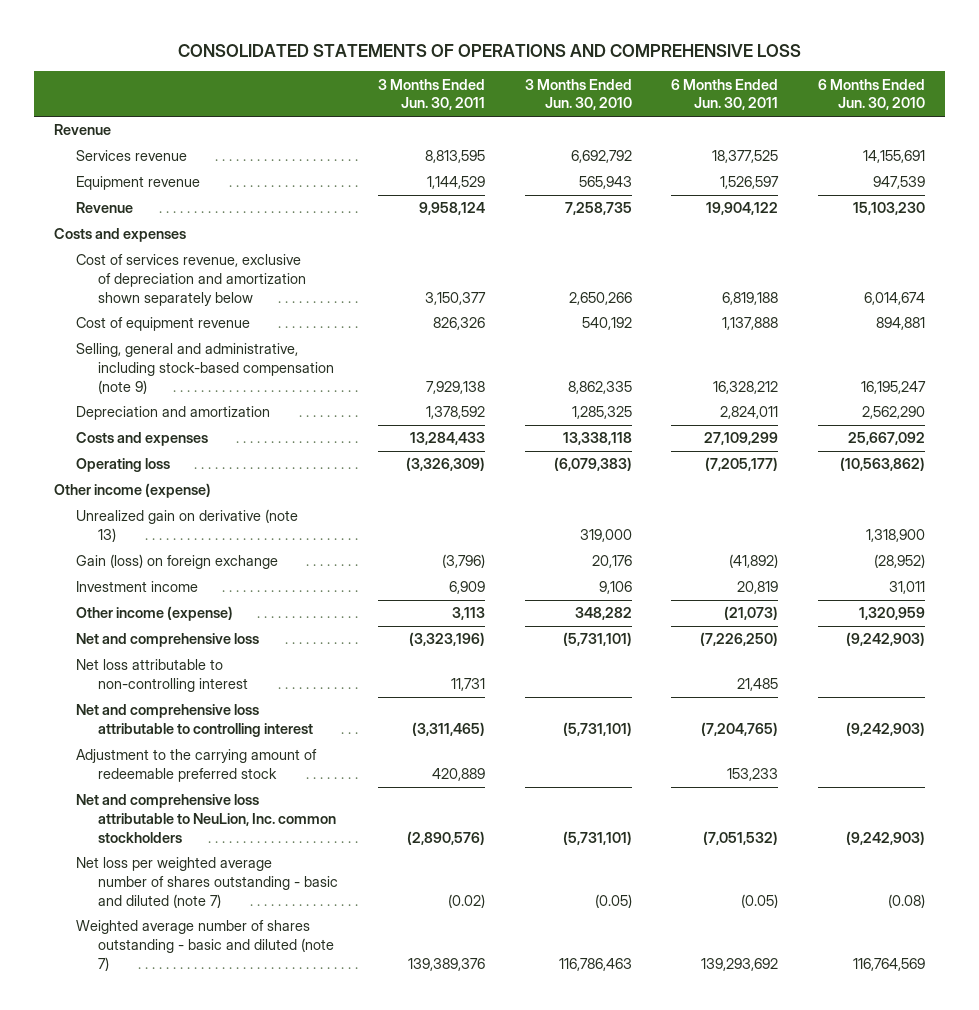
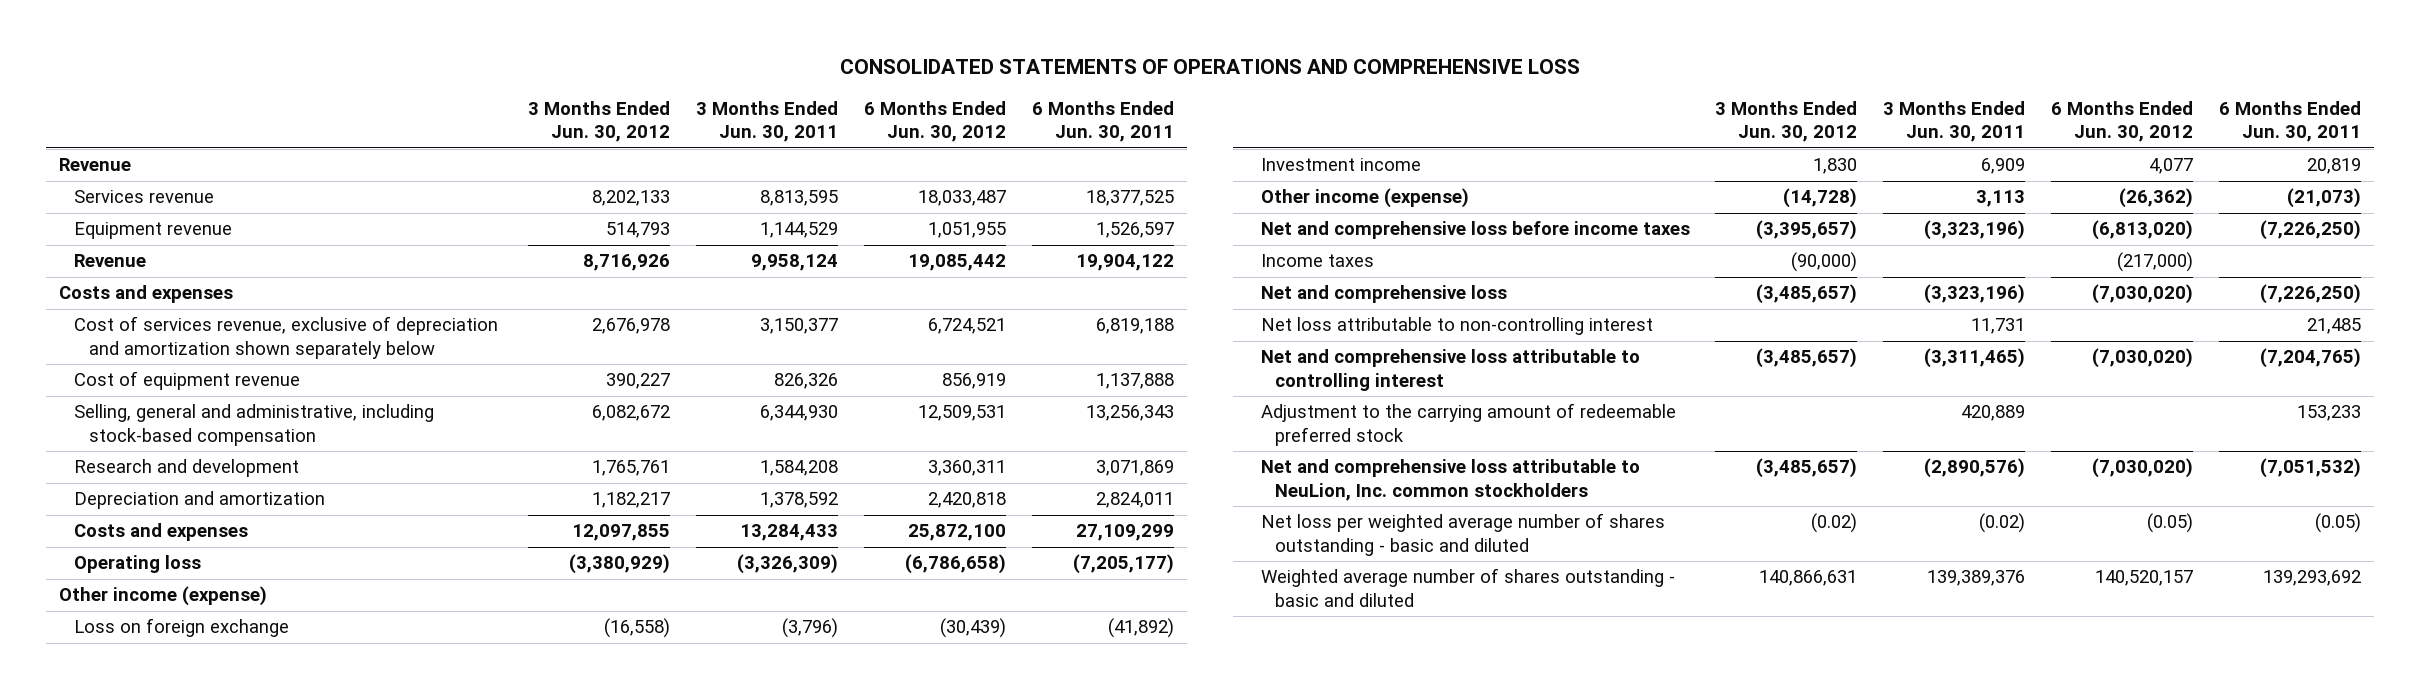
[524,78,632,111] 3 Months Ended Jun. 30, 2010 -> none
[818,78,926,111] 6 Months Ended Jun. 30, 2010 -> none
none -> [528,101,671,143] 3 Months Ended Jun. 30, 2012
none -> [864,101,1007,143] 6 Months Ended Jun. 30, 2012
[75,343,335,394] Selling, general and administrative, including stock-based compensation (note 9) -> [73,404,434,446] Selling, general and administrative, including stock-based compensation
[425,380,485,394] 7,929,138 -> [760,405,839,422] 6,344,930
[713,380,779,394] 16,328,212 -> [1085,405,1174,422] 13,256,343
none -> [73,459,299,478] Research and development
[75,509,298,543] Unrealized gain on derivative (note 13) -> none
[75,554,278,570] Gain (loss) on foreign exchange -> [73,618,289,638] Loss on foreign exchange
none -> [1260,221,1690,240] Net and comprehensive loss before income taxes
none -> [1260,254,1374,268] Income taxes
[75,857,339,908] Net loss per weighted average number of shares outstanding - basic and diluted (note 7) -> [1260,513,1665,556] Net loss per weighted average number of shares outstanding - basic and diluted
[75,920,335,971] Weighted average number of shares outstanding - basic and diluted (note 7) -> [1260,568,1675,607] Weighted average number of shares outstanding - basic and diluted

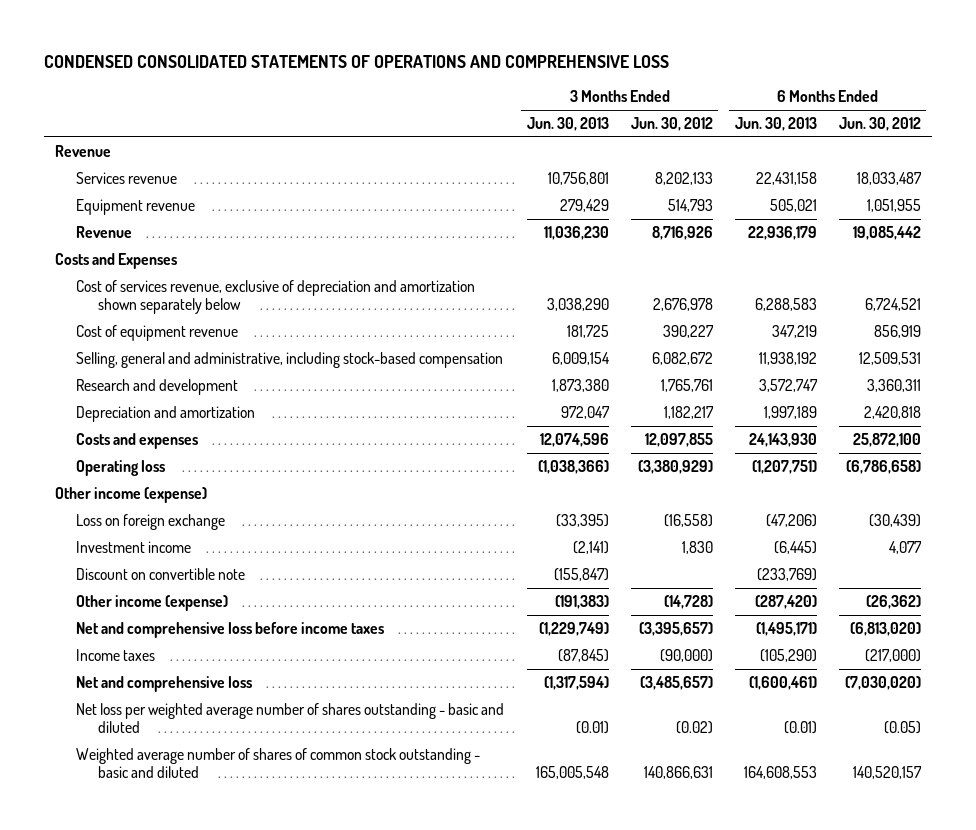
[839,59,1580,75] CONSOLIDATED STATEMENTS OF OPERATIONS AND COMPREHENSIVE LOSS -> [44,55,670,69] CONDENSED CONSOLIDATED STATEMENTS OF OPERATIONS AND COMPREHENSIVE LOSS
[696,101,839,143] 3 Months Ended Jun. 30, 2011 -> none
[1031,101,1174,143] 6 Months Ended Jun. 30, 2011 -> none
none -> [526,117,609,132] Jun. 30, 2013
none -> [734,117,817,132] Jun. 30, 2013
[58,285,233,304] Costs and expenses -> [55,252,178,269] Costs and Expenses
none -> [76,567,246,580] Discount on convertible note
[1260,317,1653,336] Net loss attributable to non-controlling interest -> none
[1260,349,1640,391] Net and comprehensive loss attributable to controlling interest -> none
[1260,403,1676,446] Adjustment to the carrying amount of redeemable preferred stock -> none
[1260,459,1640,501] Net and comprehensive loss attributable to NeuLion, Inc. common stockholders -> none
[1260,568,1675,607] Weighted average number of shares outstanding - basic and diluted -> [76,747,481,779] Weighted average number of shares of common stock outstanding - basic and diluted

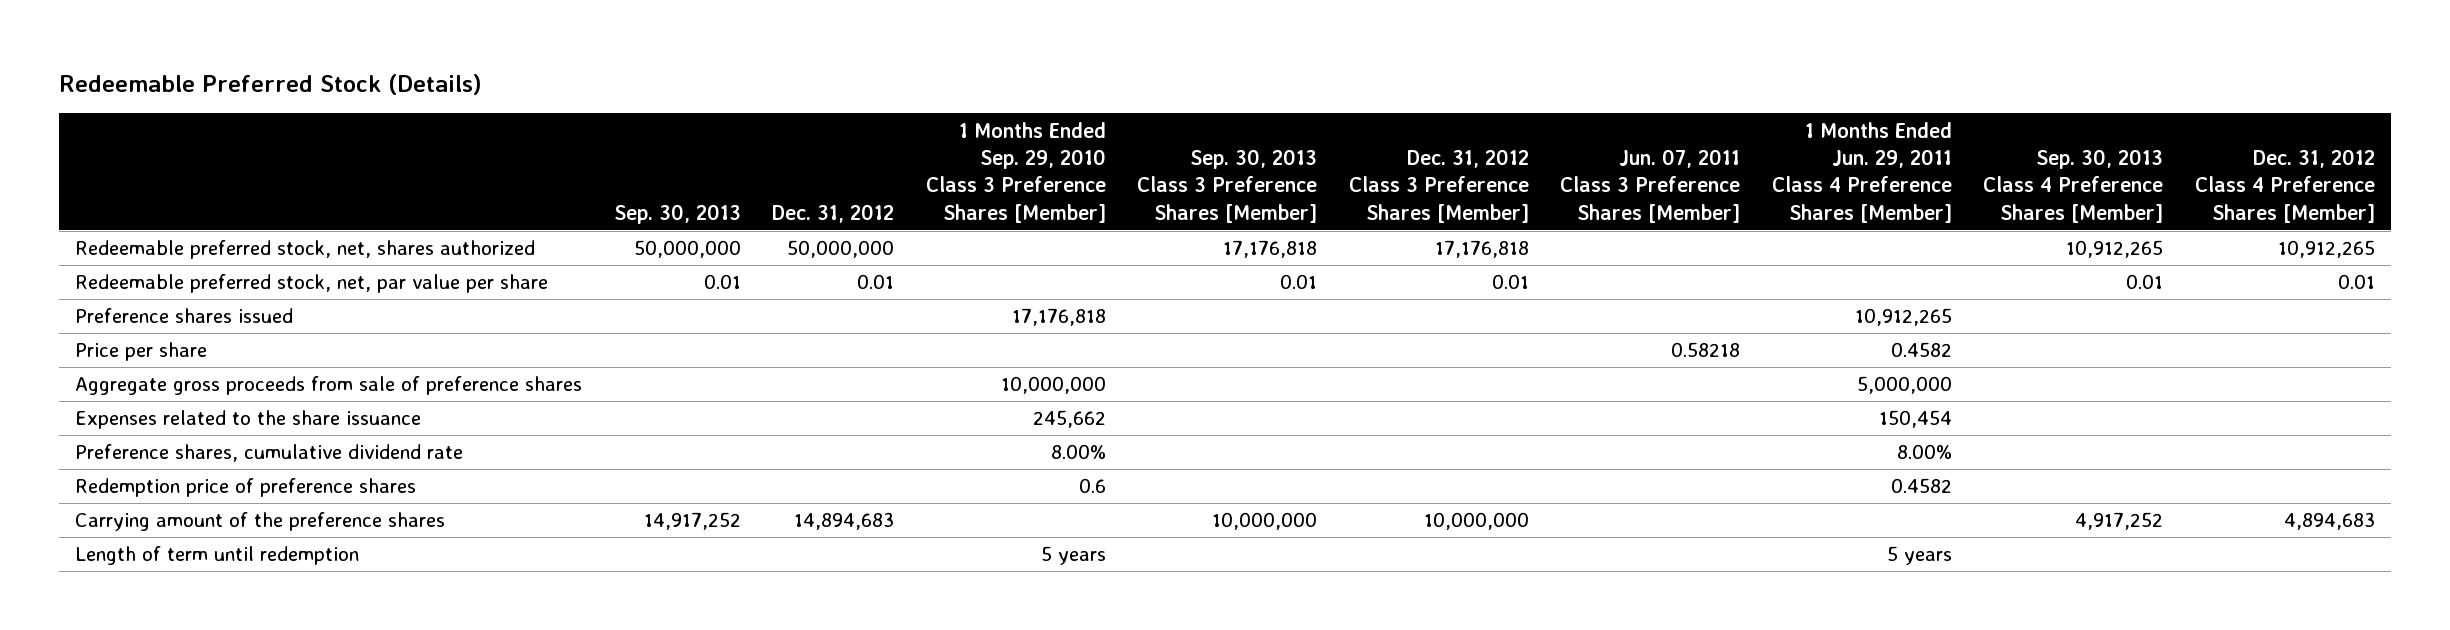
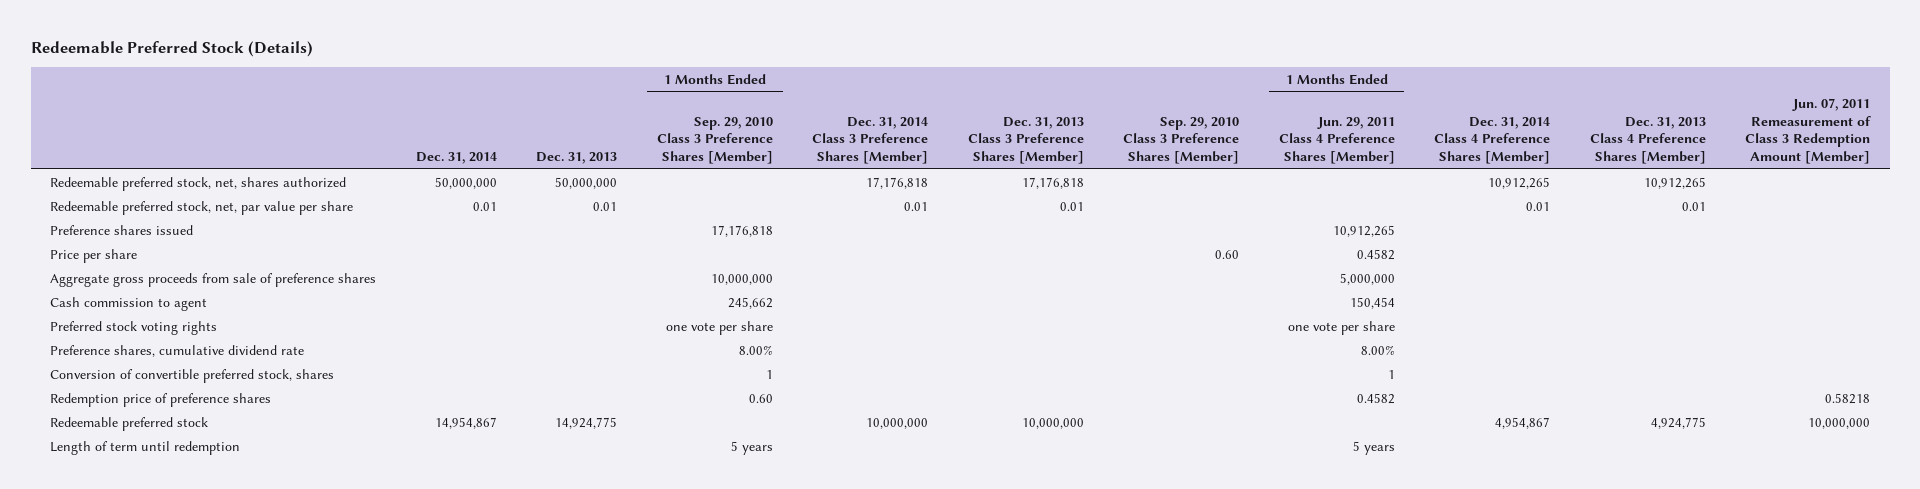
[613,203,741,224] Sep. 30, 2013 -> none
[772,203,895,223] Dec. 31, 2012 -> none
[1137,149,1318,223] Sep. 30, 2013 Class 3 Preference Shares [Member] -> none
[1348,149,1529,223] Dec. 31, 2012 Class 3 Preference Shares [Member] -> none
[1560,149,1741,223] Jun. 07, 2011 Class 3 Preference Shares [Member] -> none
[1983,149,2164,223] Sep. 30, 2013 Class 4 Preference Shares [Member] -> none
[2194,149,2375,223] Dec. 31, 2012 Class 4 Preference Shares [Member] -> none
none -> [415,152,497,165] Dec. 31, 2014
none -> [536,152,618,165] Dec. 31, 2013
none -> [812,116,929,165] Dec. 31, 2014 Class 3 Preference Shares [Member]
none -> [967,116,1084,165] Dec. 31, 2013 Class 3 Preference Shares [Member]
none -> [1123,116,1240,165] Sep. 29, 2010 Class 3 Preference Shares [Member]
none -> [1434,116,1551,165] Dec. 31, 2014 Class 4 Preference Shares [Member]
none -> [1589,116,1706,165] Dec. 31, 2013 Class 4 Preference Shares [Member]
none -> [1745,98,1872,165] Jun. 07, 2011 Remeasurement of Class 3 Redemption Amount [Member]
[75,410,422,430] Expenses related to the share issuance -> [50,296,208,311] Cash commission to agent
none -> [50,320,218,335] Preferred stock voting rights
none -> [50,368,335,383] Conversion of convertible preferred stock, shares
[1078,478,1106,494] 0.6 -> [748,393,773,403] 0.60
[75,512,446,532] Carrying amount of the preference shares -> [50,416,209,431] Redeemable preferred stock

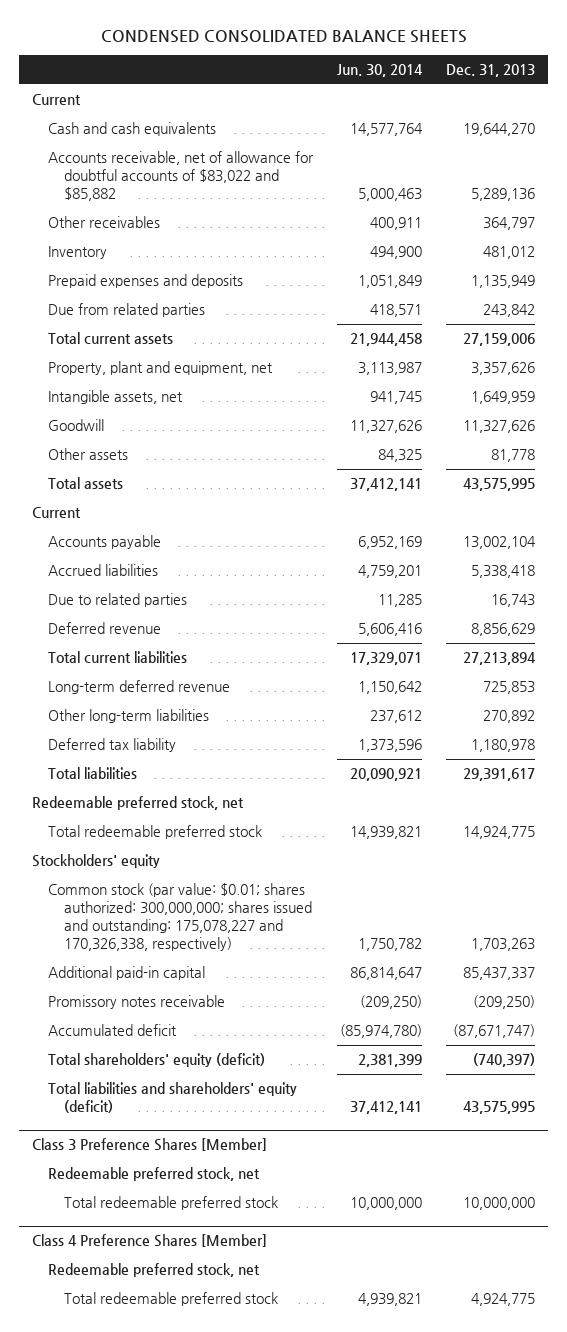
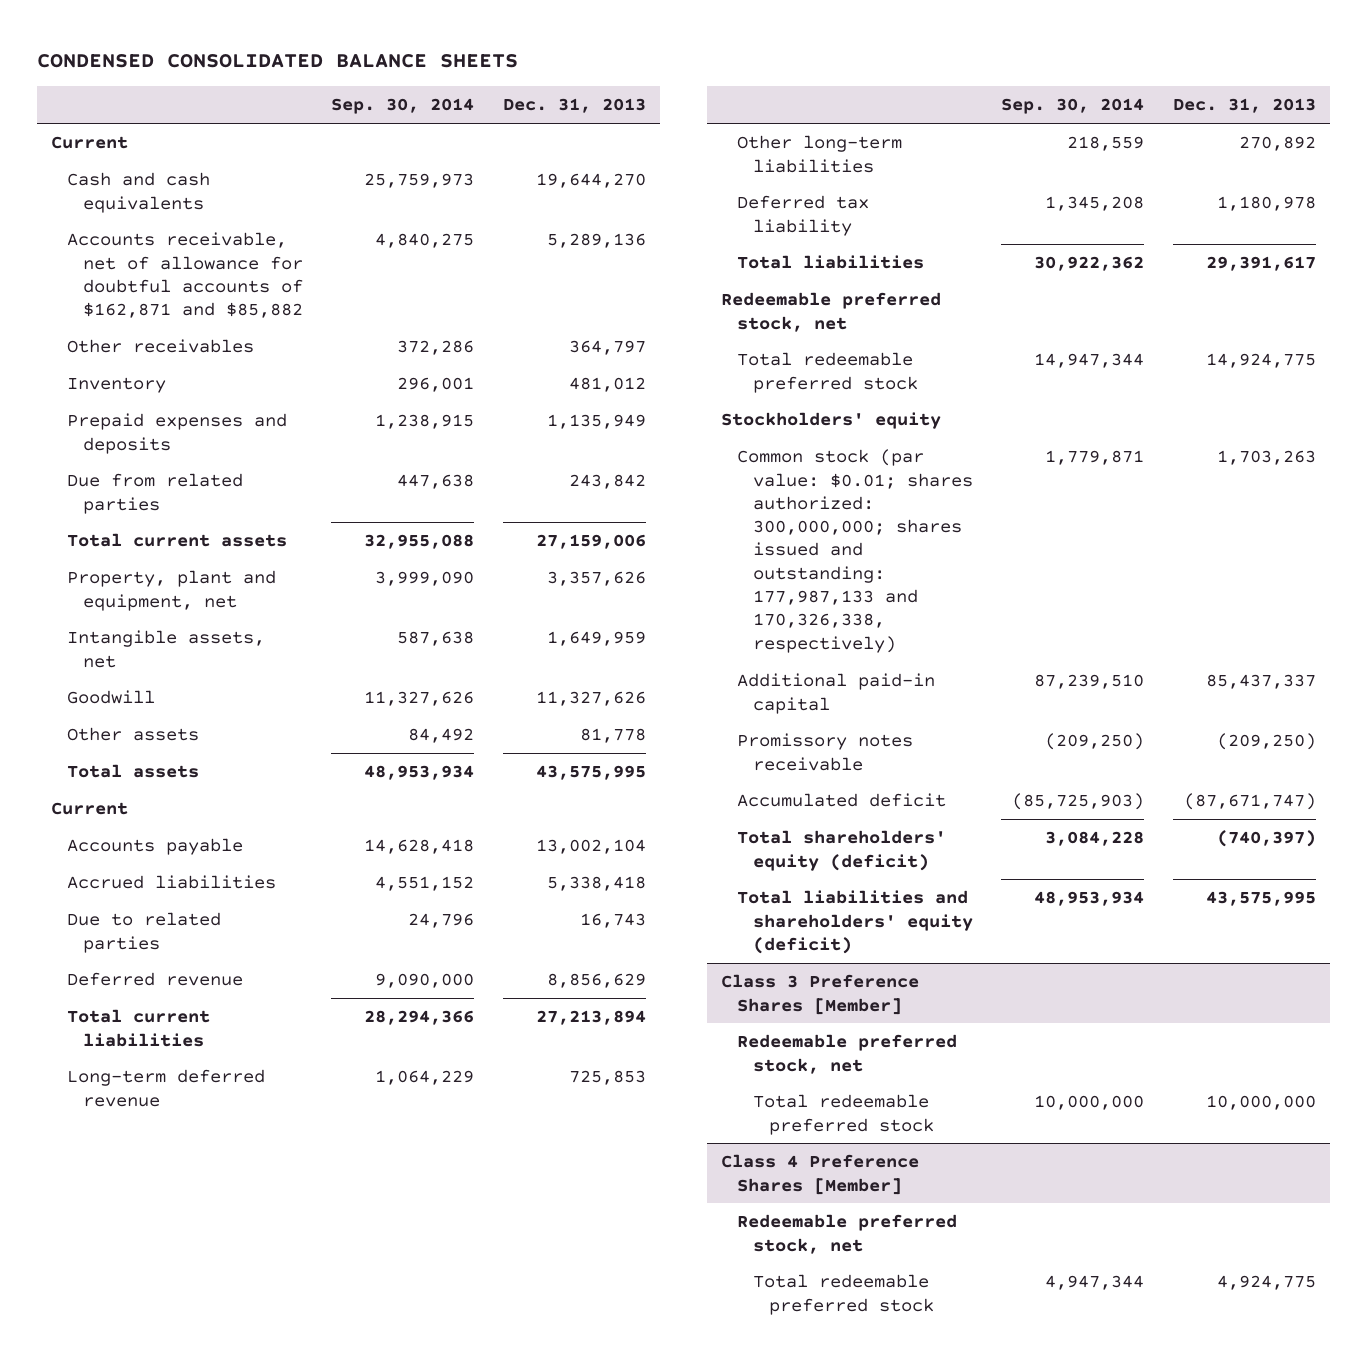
[337,64,424,78] Jun. 30, 2014 -> none
none -> [331,98,475,115] Sep. 30, 2014
[47,151,314,202] Accounts receivable, net of allowance for doubtful accounts of $83,022 and $85,882 -> [67,232,303,319] Accounts receivable, net of allowance for doubtful accounts of $162,871 and $85,882
[47,883,312,952] Common stock (par value: $0.01; shares authorized: 300,000,000; shares issued and outstanding: 175,078,227 and 170,326,338, respectively) -> [737,449,974,653] Common stock (par value: $0.01; shares authorized: 300,000,000; shares issued and outstanding: 177,987,133 and 170,326,338, respectively)

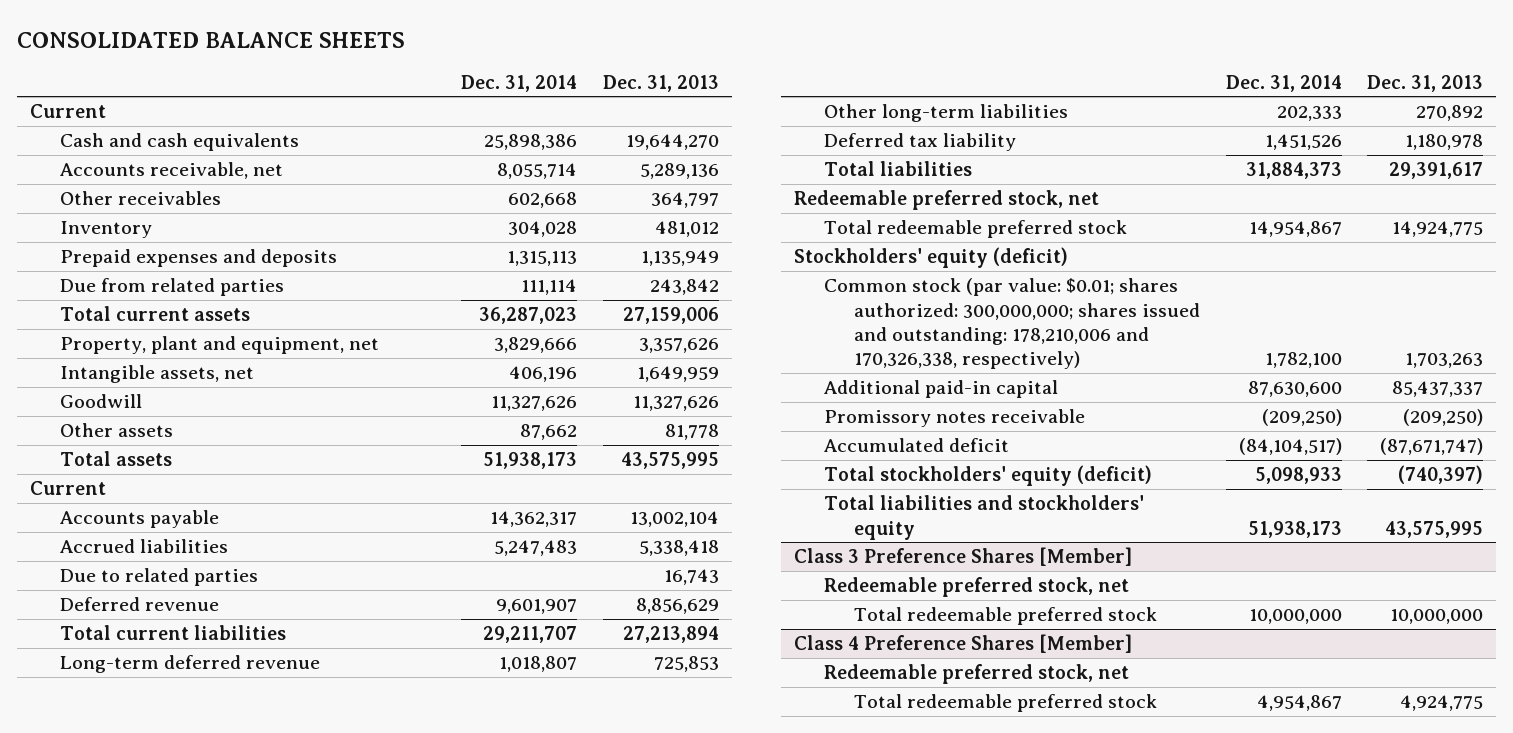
[37,53,519,68] CONDENSED CONSOLIDATED BALANCE SHEETS -> [17,31,406,48] CONSOLIDATED BALANCE SHEETS
[331,98,475,115] Sep. 30, 2014 -> none
none -> [461,74,578,92] Dec. 31, 2014
[67,232,303,319] Accounts receivable, net of allowance for doubtful accounts of $162,871 and $85,882 -> [59,162,283,180] Accounts receivable, net
[721,412,942,430] Stockholders' equity -> [794,247,1069,269] Stockholders' equity (deficit)
[737,449,974,653] Common stock (par value: $0.01; shares authorized: 300,000,000; shares issued and outstanding: 177,987,133 and 170,326,338, respectively) -> [824,278,1200,369] Common stock (par value: $0.01; shares authorized: 300,000,000; shares issued and outstanding: 178,210,006 and 170,326,338, respectively)
[737,830,947,871] Total shareholders' equity (deficit) -> [824,465,1153,487] Total stockholders' equity (deficit)
[737,890,974,954] Total liabilities and shareholders' equity (deficit) -> [824,495,1145,540] Total liabilities and stockholders' equity

